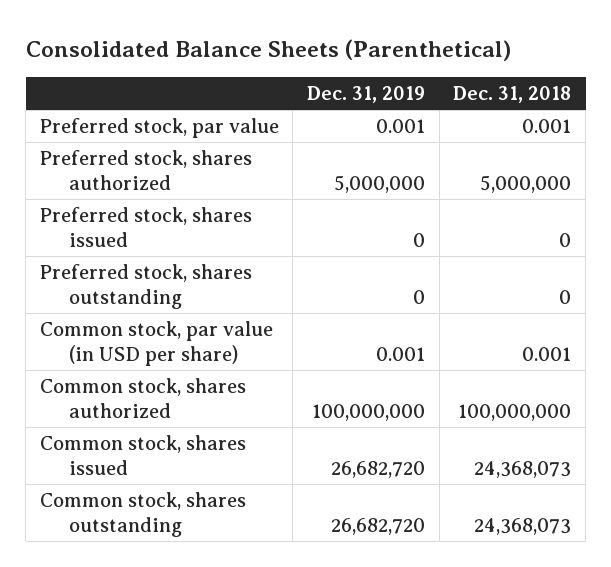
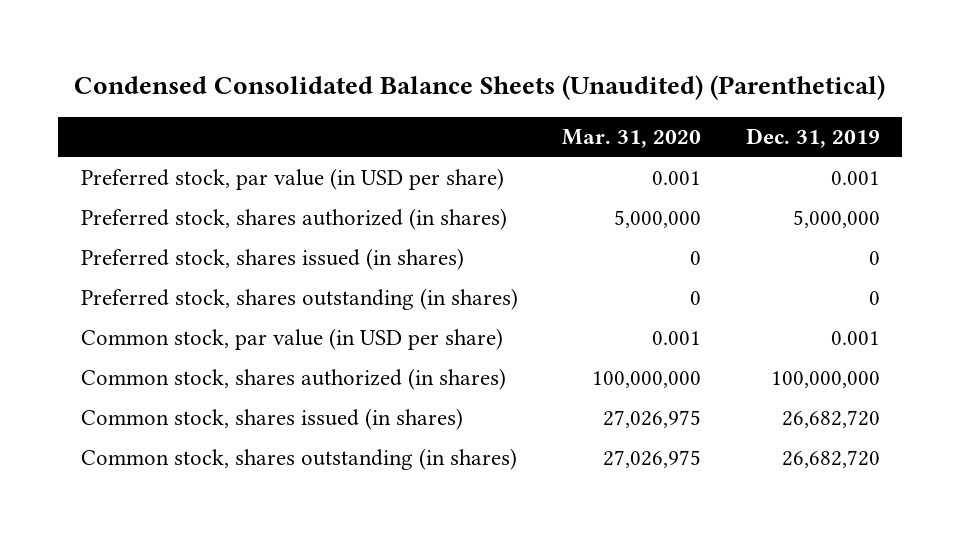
[25,38,511,61] Consolidated Balance Sheets (Parenthetical) -> [74,75,886,101] Condensed Consolidated Balance Sheets (Unaudited) (Parenthetical)
[453,85,572,103] Dec. 31, 2018 -> none
none -> [562,129,702,149] Mar. 31, 2020
[39,118,279,139] Preferred stock, par value -> [80,168,504,191] Preferred stock, par value (in USD per share)
[39,150,252,191] Preferred stock, shares authorized -> [80,208,507,231] Preferred stock, shares authorized (in shares)
[39,207,252,248] Preferred stock, shares issued -> [80,248,464,271] Preferred stock, shares issued (in shares)
[39,264,252,310] Preferred stock, shares outstanding -> [80,288,518,311] Preferred stock, shares outstanding (in shares)
[39,378,246,419] Common stock, shares authorized -> [80,368,506,391] Common stock, shares authorized (in shares)
[39,435,246,476] Common stock, shares issued -> [80,408,463,431] Common stock, shares issued (in shares)
[39,492,246,538] Common stock, shares outstanding -> [80,448,517,471] Common stock, shares outstanding (in shares)

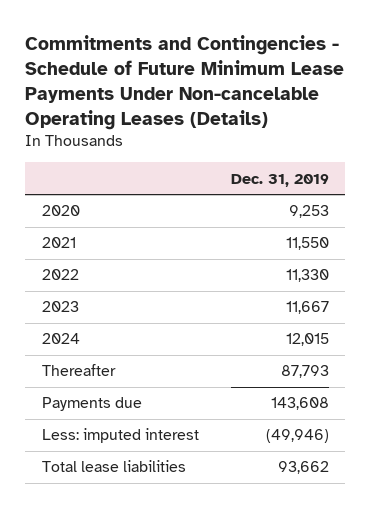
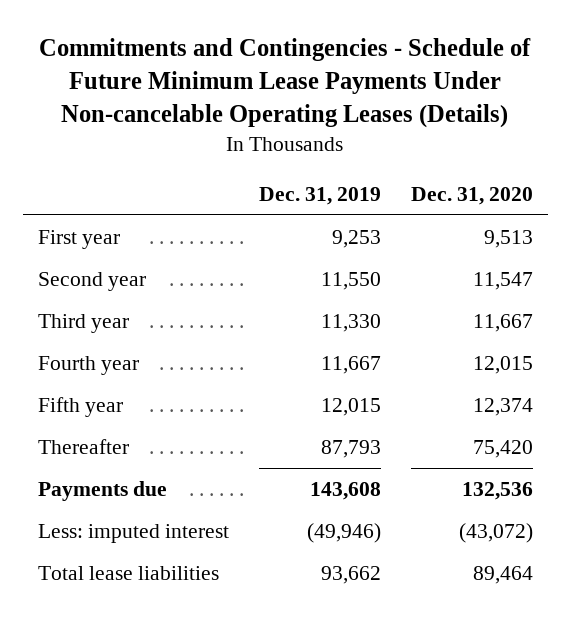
none -> [411,186,534,205] Dec. 31, 2020
[41,205,80,217] 2020 -> [37,230,120,250] First year
[41,237,76,249] 2021 -> [37,272,146,292] Second year
[41,269,79,281] 2022 -> [37,314,129,334] Third year
[41,301,79,313] 2023 -> [37,356,139,376] Fourth year
[41,333,80,345] 2024 -> [37,397,123,418] Fifth year

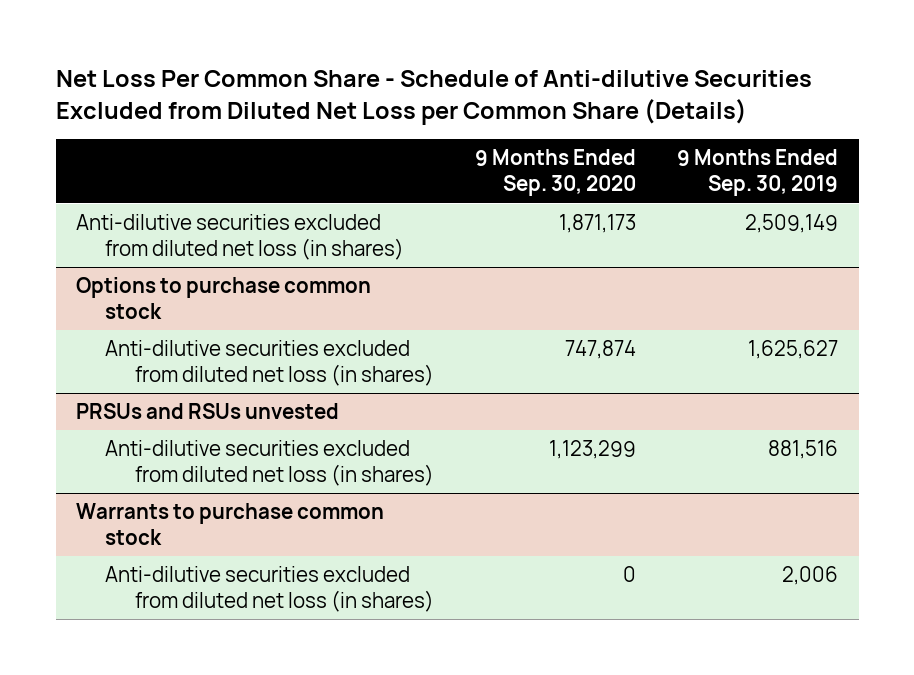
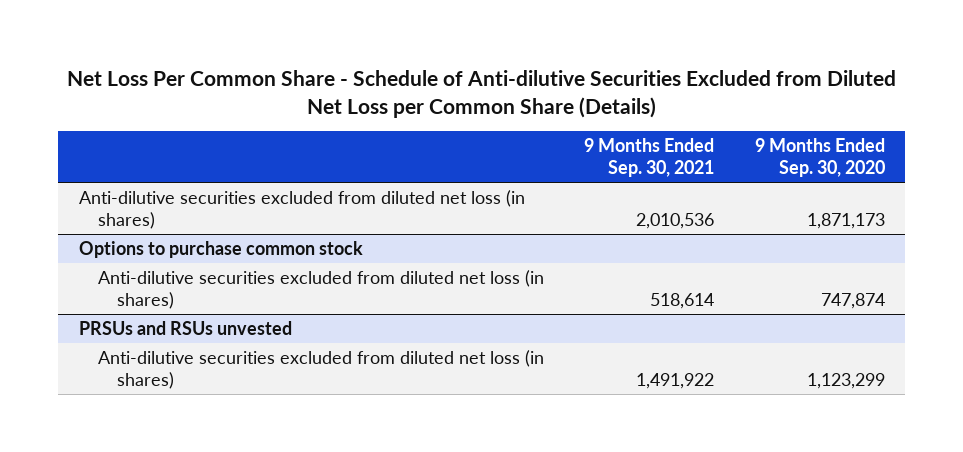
[677,149,839,197] 9 Months Ended Sep. 30, 2019 -> none
none -> [584,138,715,178] 9 Months Ended Sep. 30, 2021
[76,503,385,546] Warrants to purchase common stock -> none
[105,566,434,613] Anti-dilutive securities excluded from diluted net loss (in shares) -> none

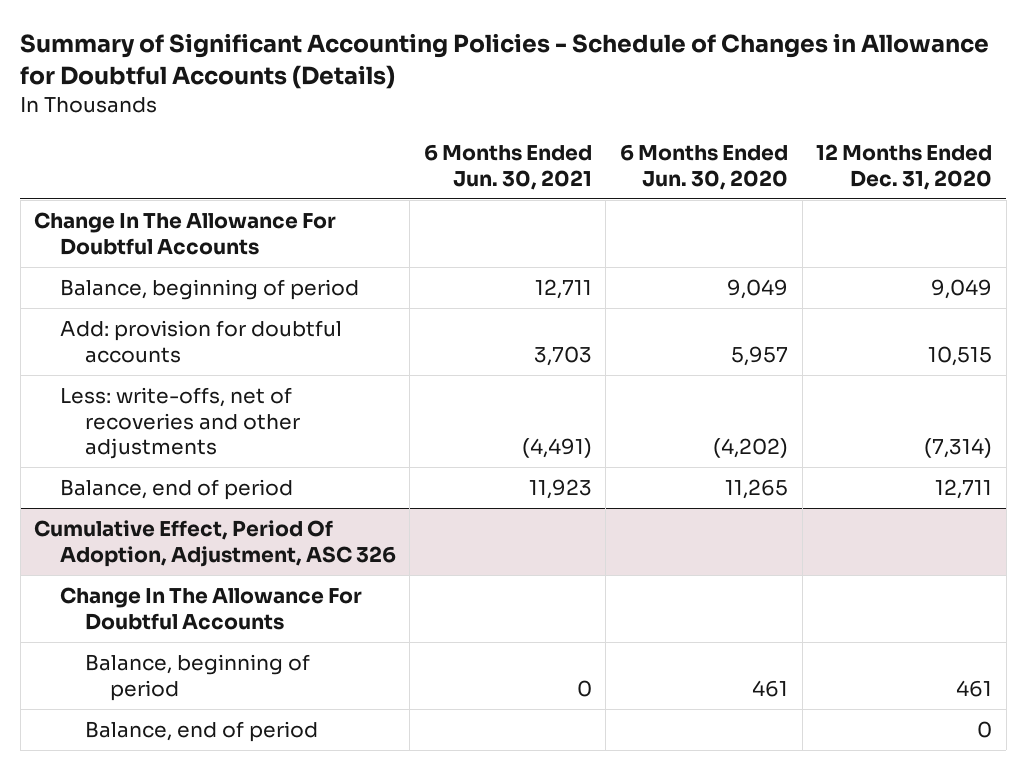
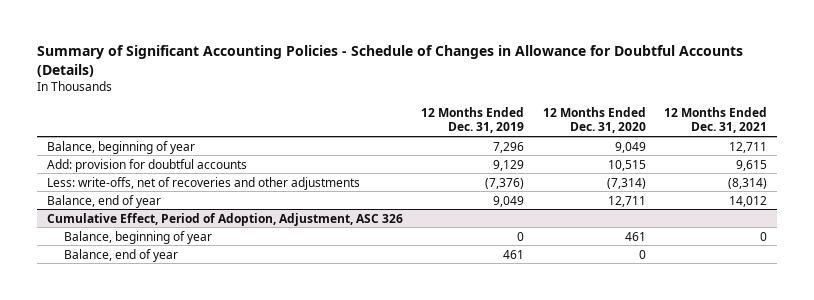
[423,144,592,190] 6 Months Ended Jun. 30, 2021 -> none
[620,144,789,190] 6 Months Ended Jun. 30, 2020 -> none
none -> [421,107,525,134] 12 Months Ended Dec. 31, 2019
none -> [664,107,768,134] 12 Months Ended Dec. 31, 2021
[34,212,337,255] Change In The Allowance For Doubtful Accounts -> none
[59,279,359,301] Balance, beginning of period -> [46,140,195,154] Balance, beginning of year
[59,587,362,630] Change In The Allowance For Doubtful Accounts -> none
[59,479,293,501] Balance, end of period -> [46,194,161,208] Balance, end of year
[34,520,396,567] Cumulative Effect, Period Of Adoption, Adjustment, ASC 326 -> [46,212,403,226] Cumulative Effect, Period of Adoption, Adjustment, ASC 326
[84,654,310,701] Balance, beginning of period -> [63,230,212,244] Balance, beginning of year
[84,721,318,743] Balance, end of period -> [63,248,178,262] Balance, end of year

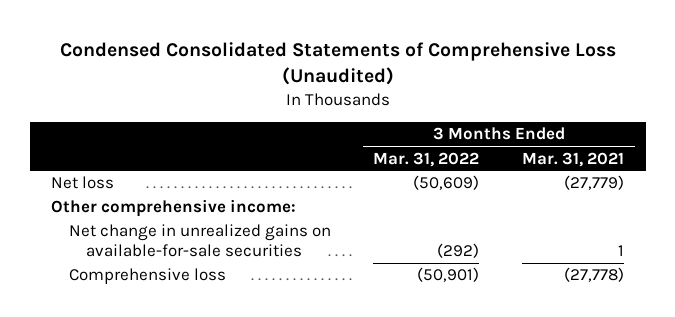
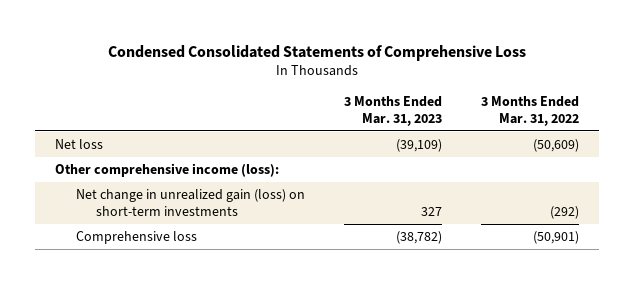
[59,41,616,86] Condensed Consolidated Statements of Comprehensive Loss (Unaudited) -> [108,44,527,61] Condensed Consolidated Statements of Comprehensive Loss
[522,151,625,167] Mar. 31, 2021 -> none
none -> [343,96,442,126] 3 Months Ended Mar. 31, 2023
[51,199,297,218] Other comprehensive income: -> [54,163,279,178] Other comprehensive income (loss):
[68,224,331,258] Net change in unrealized gains on available-for-sale securities -> [75,189,305,216] Net change in unrealized gain (loss) on short-term investments

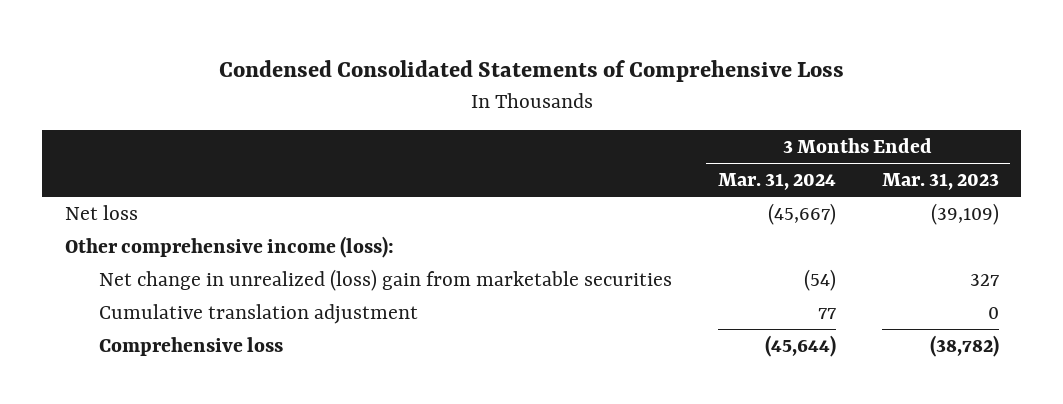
[481,96,580,126] 3 Months Ended Mar. 31, 2022 -> none
none -> [717,173,836,191] Mar. 31, 2024
[75,189,305,216] Net change in unrealized gain (loss) on short-term investments -> [99,268,673,291] Net change in unrealized (loss) gain from marketable securities
none -> [99,303,419,324] Cumulative translation adjustment

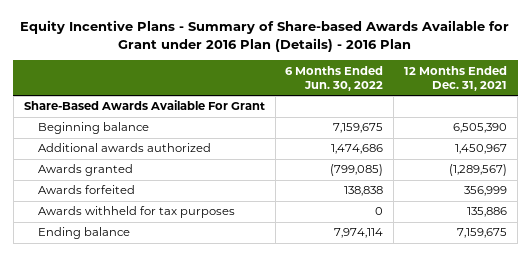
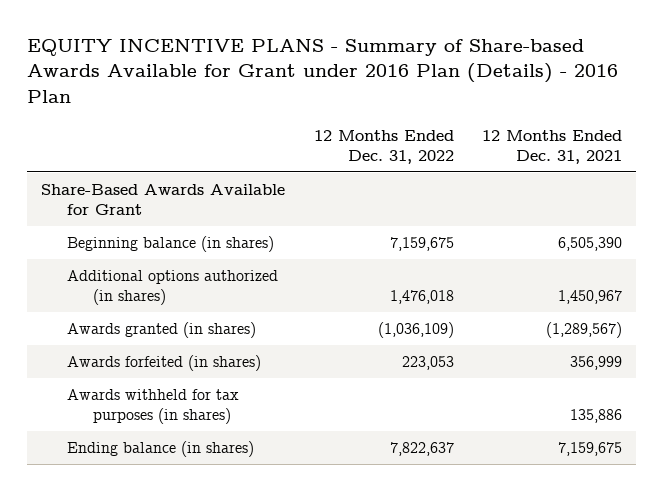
[20,20,510,52] Equity Incentive Plans - Summary of Share-based Awards Available for Grant under 2016 Plan (Details) - 2016 Plan -> [27,39,619,103] EQUITY INCENTIVE PLANS - Summary of Share-based Awards Available for Grant under 2016 Plan (Details) - 2016 Plan
[285,65,384,91] 6 Months Ended Jun. 30, 2022 -> none
none -> [313,129,454,165] 12 Months Ended Dec. 31, 2022
[23,100,265,111] Share-Based Awards Available For Grant -> [41,183,286,216] Share-Based Awards Available for Grant
[38,122,150,135] Beginning balance -> [67,235,275,252] Beginning balance (in shares)
[38,143,212,153] Additional awards authorized -> [67,269,279,306] Additional options authorized (in shares)
[38,164,134,177] Awards granted -> [67,321,257,338] Awards granted (in shares)
[38,185,136,195] Awards forfeited -> [67,354,262,371] Awards forfeited (in shares)
[38,206,236,219] Awards withheld for tax purposes -> [67,388,240,425] Awards withheld for tax purposes (in shares)
[38,227,131,240] Ending balance -> [67,440,255,457] Ending balance (in shares)

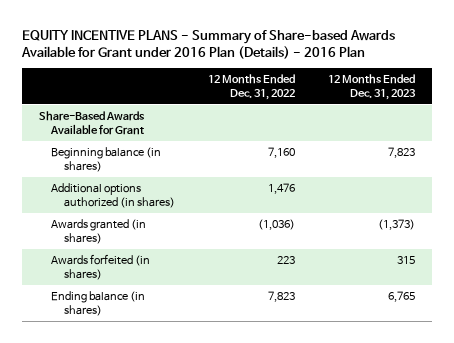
[481,129,622,165] 12 Months Ended Dec. 31, 2021 -> none
none -> [328,73,417,101] 12 Months Ended Dec. 31, 2023
[67,388,240,425] Awards withheld for tax purposes (in shares) -> none
[389,236,454,251] 7,159,675 -> [268,146,296,158] 7,160
[389,290,454,305] 1,476,018 -> [268,182,296,194] 1,476
[377,321,454,338] (1,036,109) -> [258,218,296,230] (1,036)
[401,355,454,370] 223,053 -> [277,255,296,264] 223
[389,441,454,456] 7,822,637 -> [268,290,296,302] 7,823

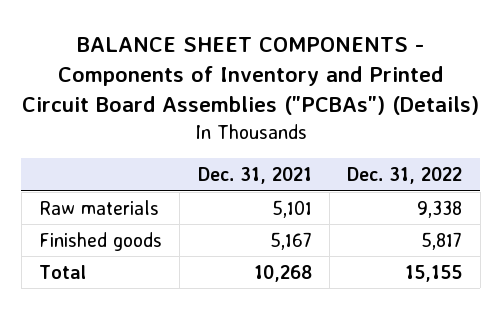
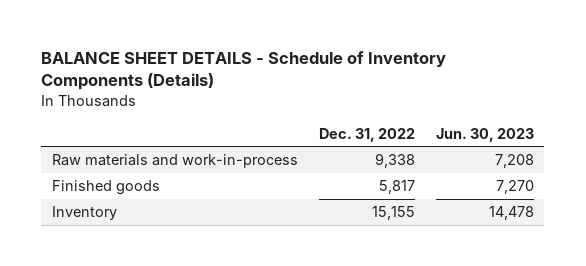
[21,36,479,116] BALANCE SHEET COMPONENTS - Components of Inventory and Printed Circuit Board Assemblies ("PCBAs") (Details) -> [41,50,447,91] BALANCE SHEET DETAILS - Schedule of Inventory Components (Details)
[197,167,312,185] Dec. 31, 2021 -> none
none -> [435,127,534,142] Jun. 30, 2023
[39,199,160,215] Raw materials -> [51,154,298,169] Raw materials and work-in-process
[39,264,87,279] Total -> [51,206,117,221] Inventory

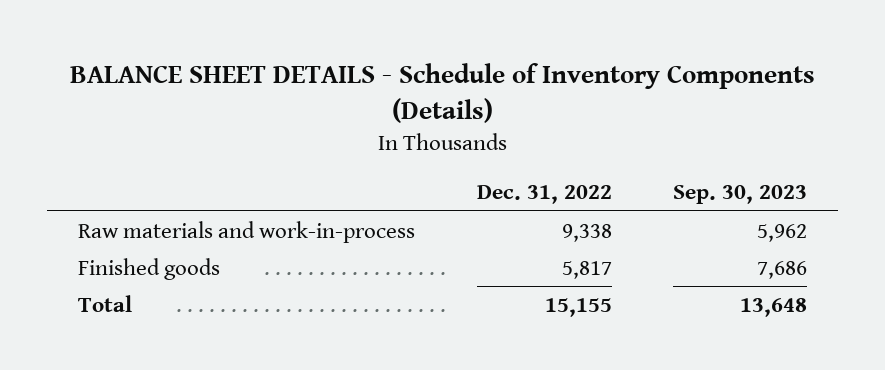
[435,127,534,142] Jun. 30, 2023 -> none
none -> [673,185,808,205] Sep. 30, 2023
[51,206,117,221] Inventory -> [78,294,133,312] Total

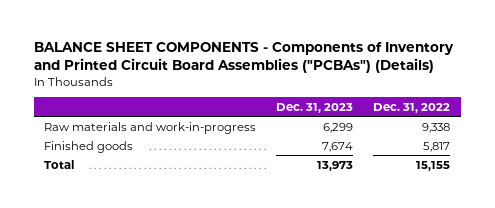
[69,63,815,124] BALANCE SHEET DETAILS - Schedule of Inventory Components (Details) -> [33,42,454,74] BALANCE SHEET COMPONENTS - Components of Inventory and Printed Circuit Board Assemblies ("PCBAs") (Details)
[673,185,808,205] Sep. 30, 2023 -> none
none -> [276,102,354,113] Dec. 31, 2023
[78,220,416,243] Raw materials and work-in-process -> [44,121,257,134] Raw materials and work-in-progress

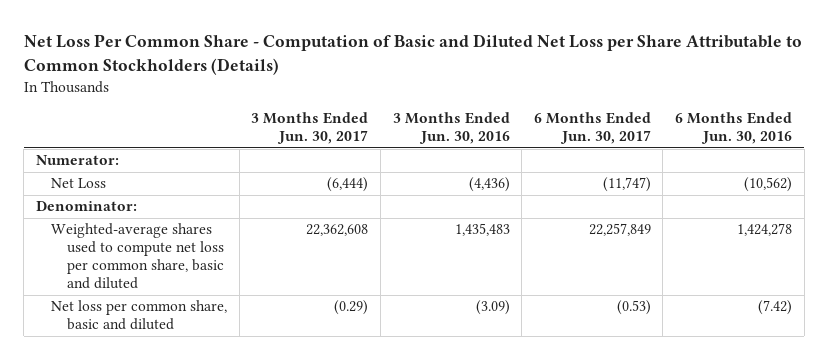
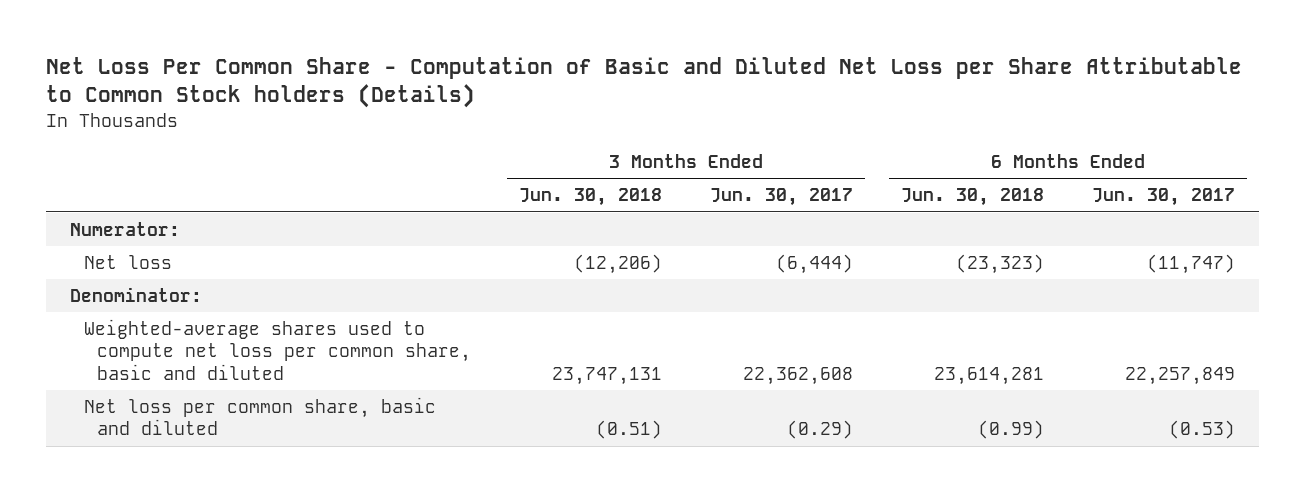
[23,34,802,76] Net Loss Per Common Share - Computation of Basic and Diluted Net Loss per Share Attributable to Common Stockholders (Details) -> [46,57,1243,109] Net Loss Per Common Share - Computation of Basic and Diluted Net Loss per Share Attributable to Common Stock holders (Details)
[392,112,510,145] 3 Months Ended Jun. 30, 2016 -> none
[674,112,792,145] 6 Months Ended Jun. 30, 2016 -> none
none -> [519,188,663,207] Jun. 30, 2018
none -> [900,188,1044,207] Jun. 30, 2018
[51,178,107,189] Net Loss -> [83,255,172,270] Net loss

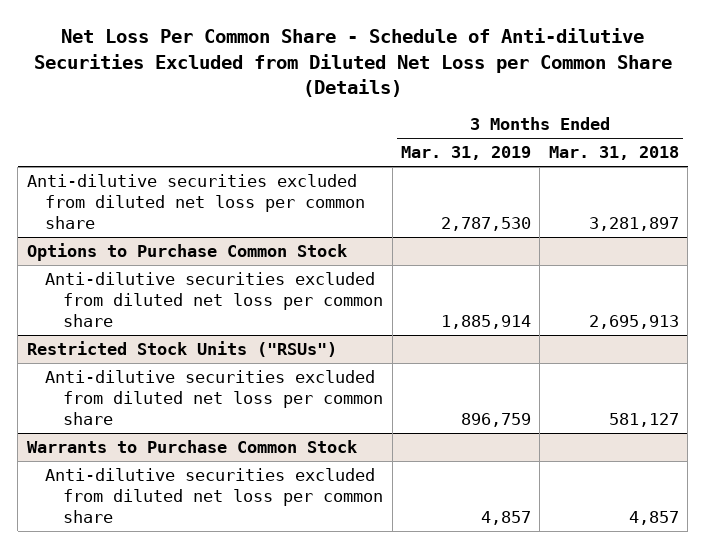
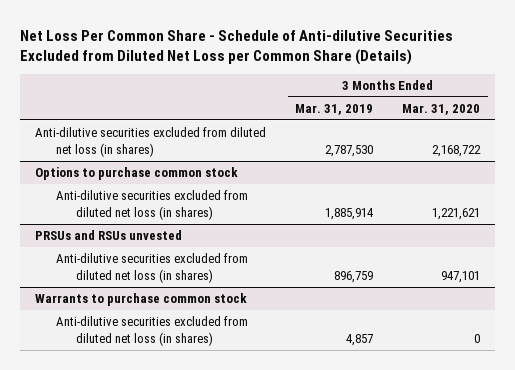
[548,146,679,161] Mar. 31, 2018 -> none
none -> [402,103,481,115] Mar. 31, 2020
[26,340,337,357] Restricted Stock Units ("RSUs") -> none
[26,173,366,229] Anti-dilutive securities excluded from diluted net loss per common share -> [34,127,266,157] Anti-dilutive securities excluded from diluted net loss (in shares)
[26,242,347,261] Options to Purchase Common Stock -> [34,167,238,181] Options to purchase common stock
[45,271,384,327] Anti-dilutive securities excluded from diluted net loss per common share -> [55,190,248,220] Anti-dilutive securities excluded from diluted net loss (in shares)
none -> [34,230,182,241] PRSUs and RSUs unvested
[45,369,384,425] Anti-dilutive securities excluded from diluted net loss per common share -> [55,253,248,283] Anti-dilutive securities excluded from diluted net loss (in shares)
[26,439,357,453] Warrants to Purchase Common Stock -> [34,293,247,307] Warrants to purchase common stock
[45,467,384,523] Anti-dilutive securities excluded from diluted net loss per common share -> [55,316,248,346] Anti-dilutive securities excluded from diluted net loss (in shares)

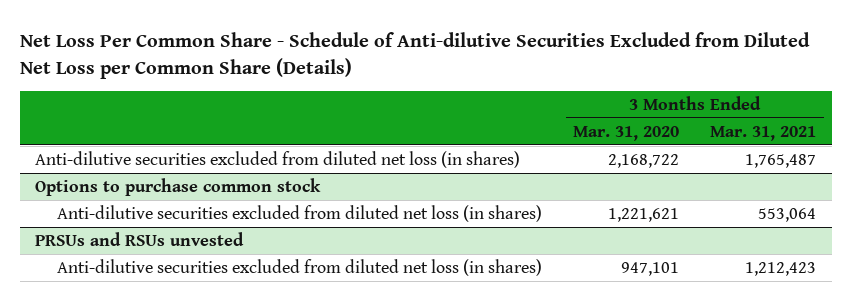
[295,103,374,115] Mar. 31, 2019 -> none
none -> [710,125,817,141] Mar. 31, 2021
[34,293,247,307] Warrants to purchase common stock -> none
[55,316,248,346] Anti-dilutive securities excluded from diluted net loss (in shares) -> none

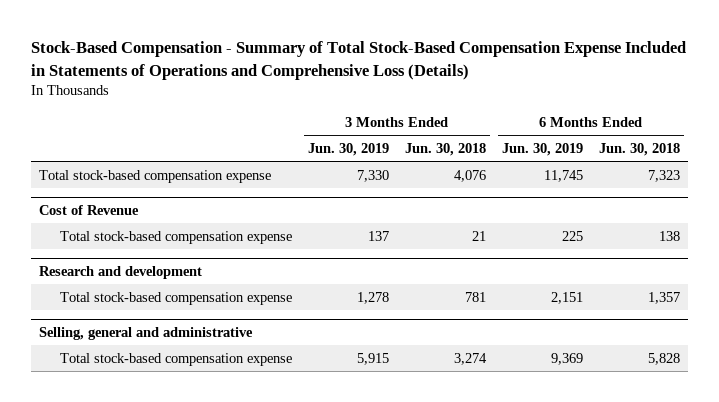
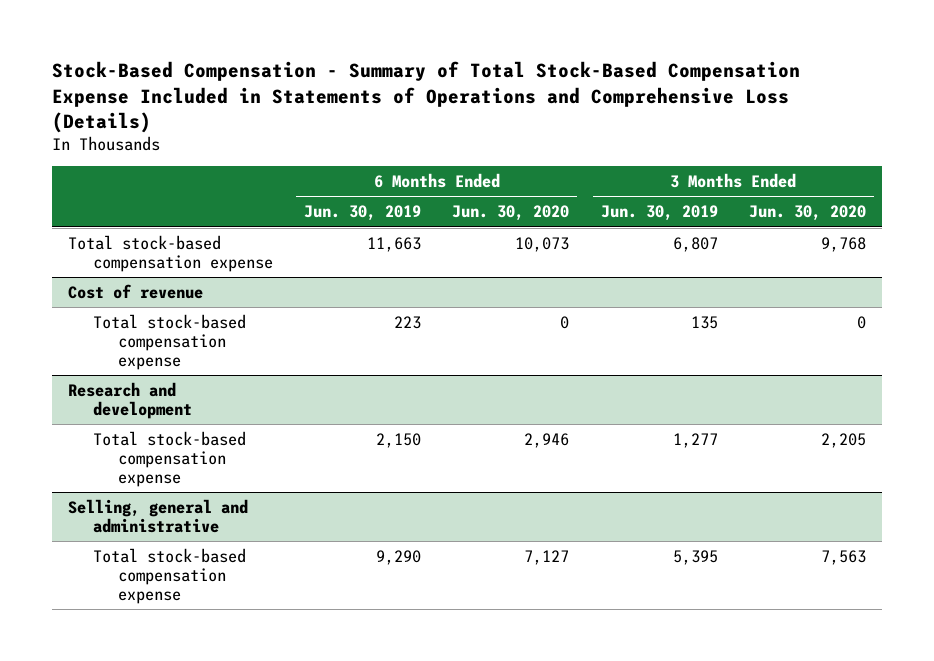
[405,142,487,156] Jun. 30, 2018 -> none
[599,142,681,156] Jun. 30, 2018 -> none
none -> [452,205,570,222] Jun. 30, 2020
none -> [748,205,866,222] Jun. 30, 2020
[357,169,390,182] 7,330 -> [672,236,718,252] 6,807
[544,169,584,182] 11,745 -> [367,236,422,252] 11,663
[39,204,140,215] Cost of Revenue -> [67,283,203,299] Cost of revenue
[368,230,390,241] 137 -> [690,315,718,329] 135
[562,230,584,241] 225 -> [394,315,422,329] 223
[357,291,390,304] 1,278 -> [672,432,718,448] 1,277
[551,291,584,304] 2,151 -> [376,432,422,448] 2,150
[357,352,390,365] 5,915 -> [672,549,718,565] 5,395
[551,352,584,365] 9,369 -> [376,549,422,565] 9,290

